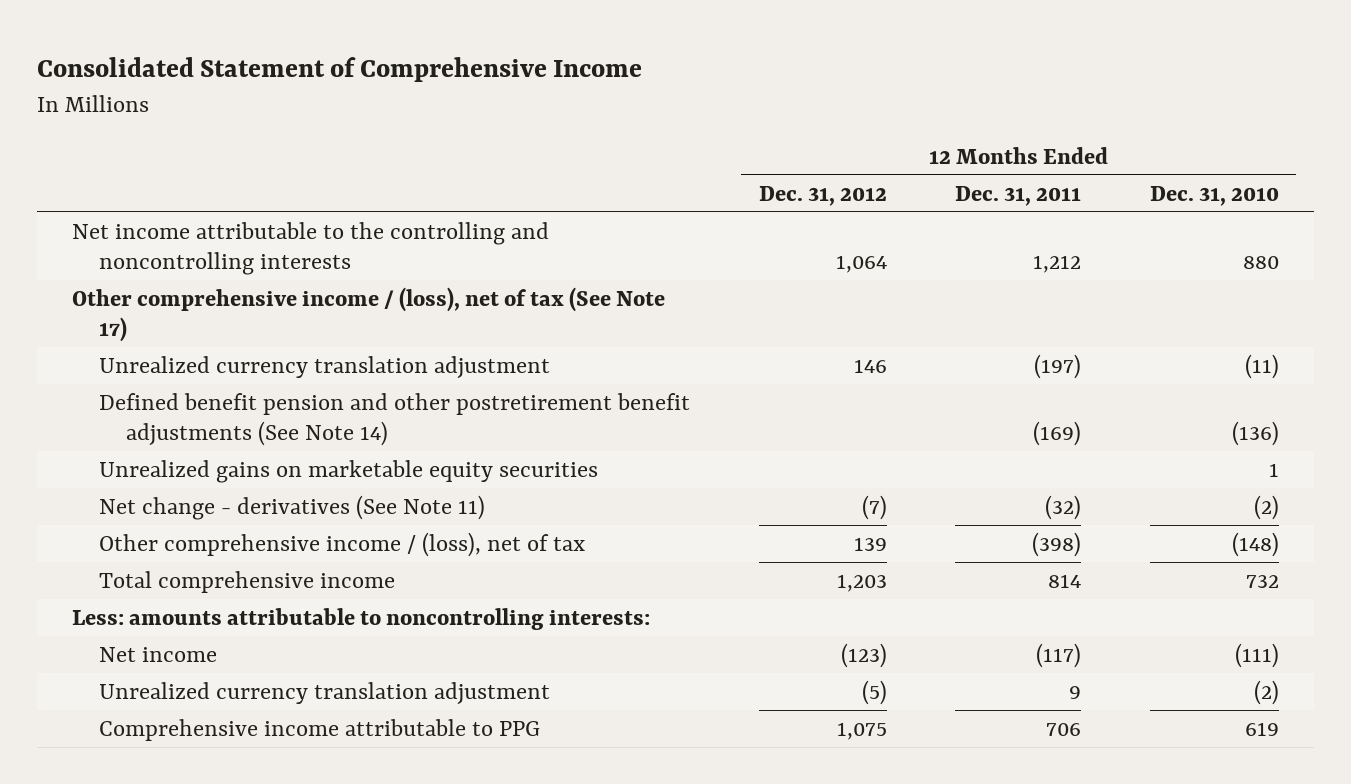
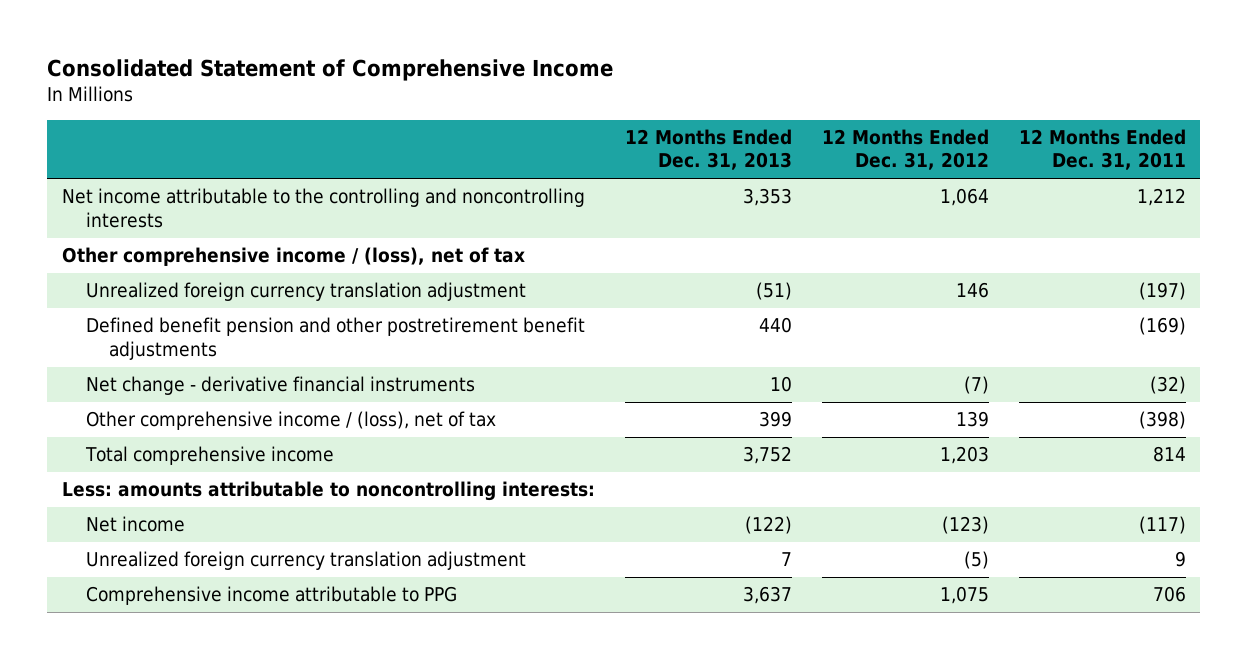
[1150,185,1280,206] Dec. 31, 2010 -> none
none -> [624,128,792,171] 12 Months Ended Dec. 31, 2013
[98,459,598,483] Unrealized gains on marketable equity securities -> none
[71,286,665,343] Other comprehensive income / (loss), net of tax (See Note 17) -> [62,247,526,267] Other comprehensive income / (loss), net of tax
[98,355,550,378] Unrealized currency translation adjustment -> [85,282,526,302] Unrealized foreign currency translation adjustment
[98,392,690,447] Defined benefit pension and other postretirement benefit adjustments (See Note 14) -> [85,317,585,360] Defined benefit pension and other postretirement benefit adjustments
[98,494,485,520] Net change - derivatives (See Note 11) -> [85,376,475,396] Net change - derivative financial instruments
[98,681,550,704] Unrealized currency translation adjustment -> [85,551,526,571] Unrealized foreign currency translation adjustment

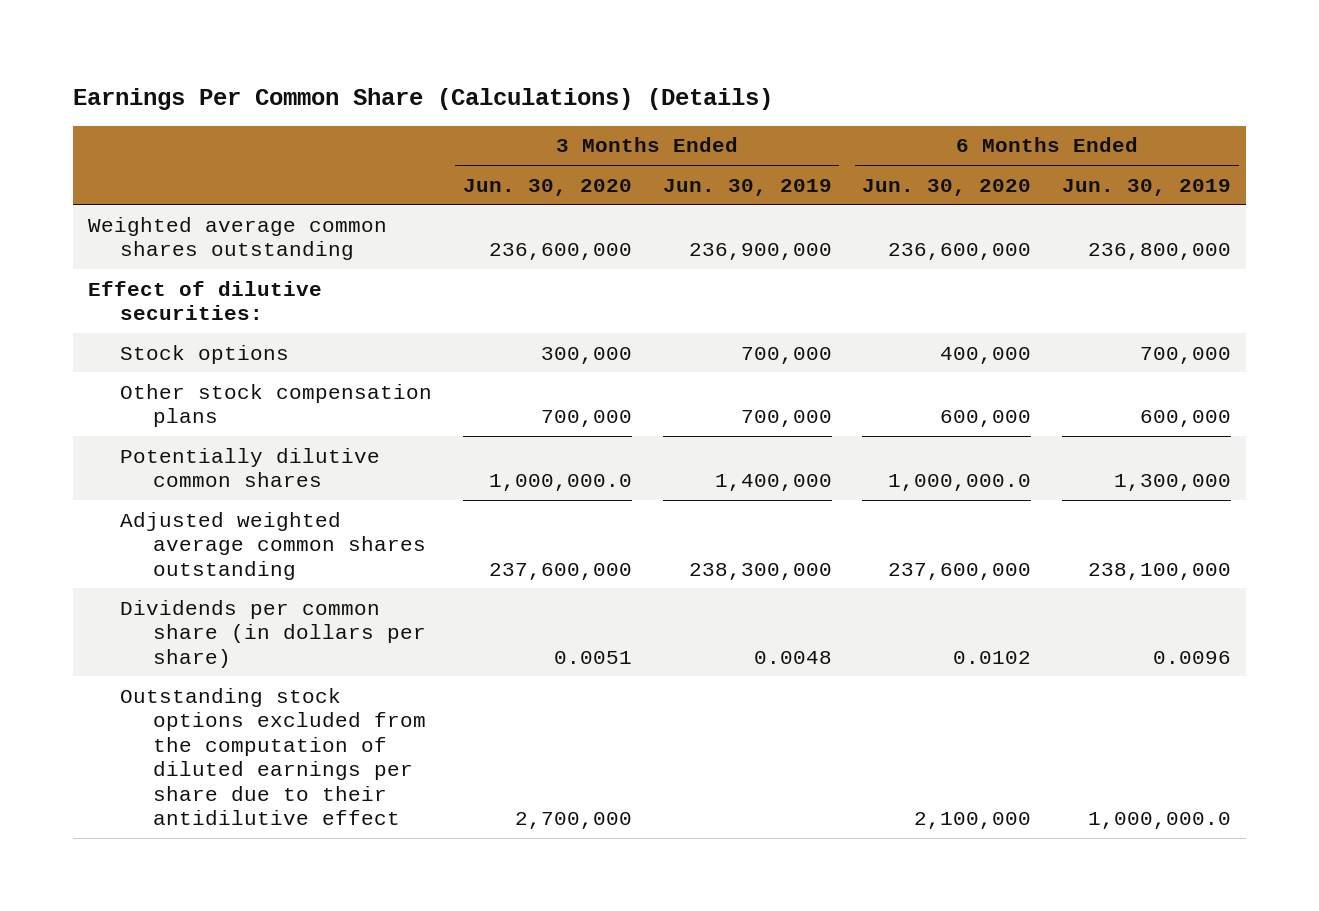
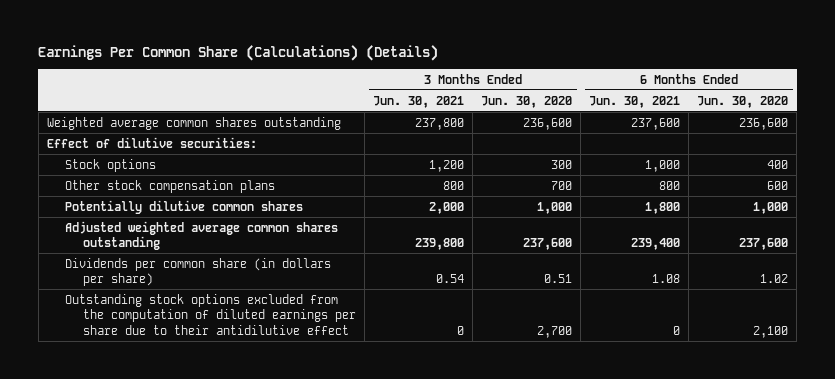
[662,178,832,196] Jun. 30, 2019 -> none
[1062,178,1232,196] Jun. 30, 2019 -> none
none -> [373,95,465,108] Jun. 30, 2021
none -> [589,95,681,108] Jun. 30, 2021
[488,243,632,261] 236,600,000 -> [523,117,573,130] 236,600
[888,243,1032,261] 236,600,000 -> [739,117,789,130] 236,600
[540,346,632,364] 300,000 -> [551,159,573,169] 300
[940,346,1032,364] 400,000 -> [767,159,789,169] 400
[540,410,632,428] 700,000 -> [551,180,573,190] 700
[940,410,1032,428] 600,000 -> [767,180,789,190] 600
[488,474,632,492] 1,000,000.0 -> [537,201,573,214] 1,000
[888,474,1032,492] 1,000,000.0 -> [753,201,789,214] 1,000
[488,562,632,580] 237,600,000 -> [523,238,573,251] 237,600
[888,562,1032,580] 237,600,000 -> [739,238,789,251] 237,600
[553,650,632,664] 0.0051 -> [544,274,573,284] 0.51
[953,650,1032,664] 0.0102 -> [760,274,789,284] 1.02
[514,812,632,830] 2,700,000 -> [537,325,573,338] 2,700
[914,812,1032,830] 2,100,000 -> [753,325,789,338] 2,100

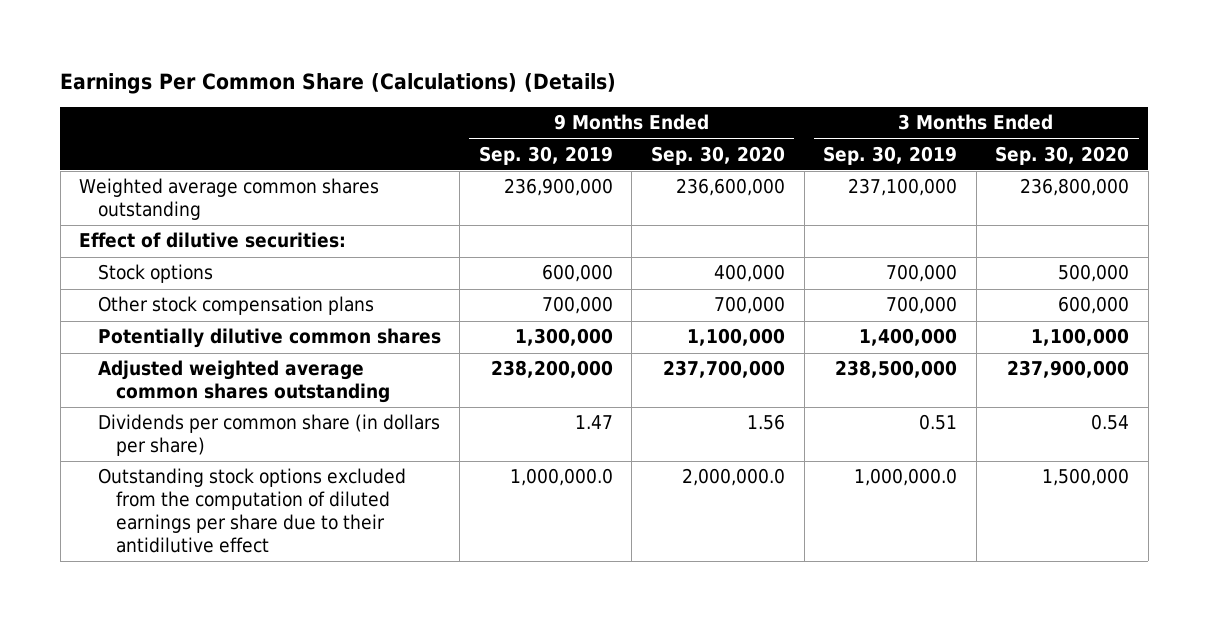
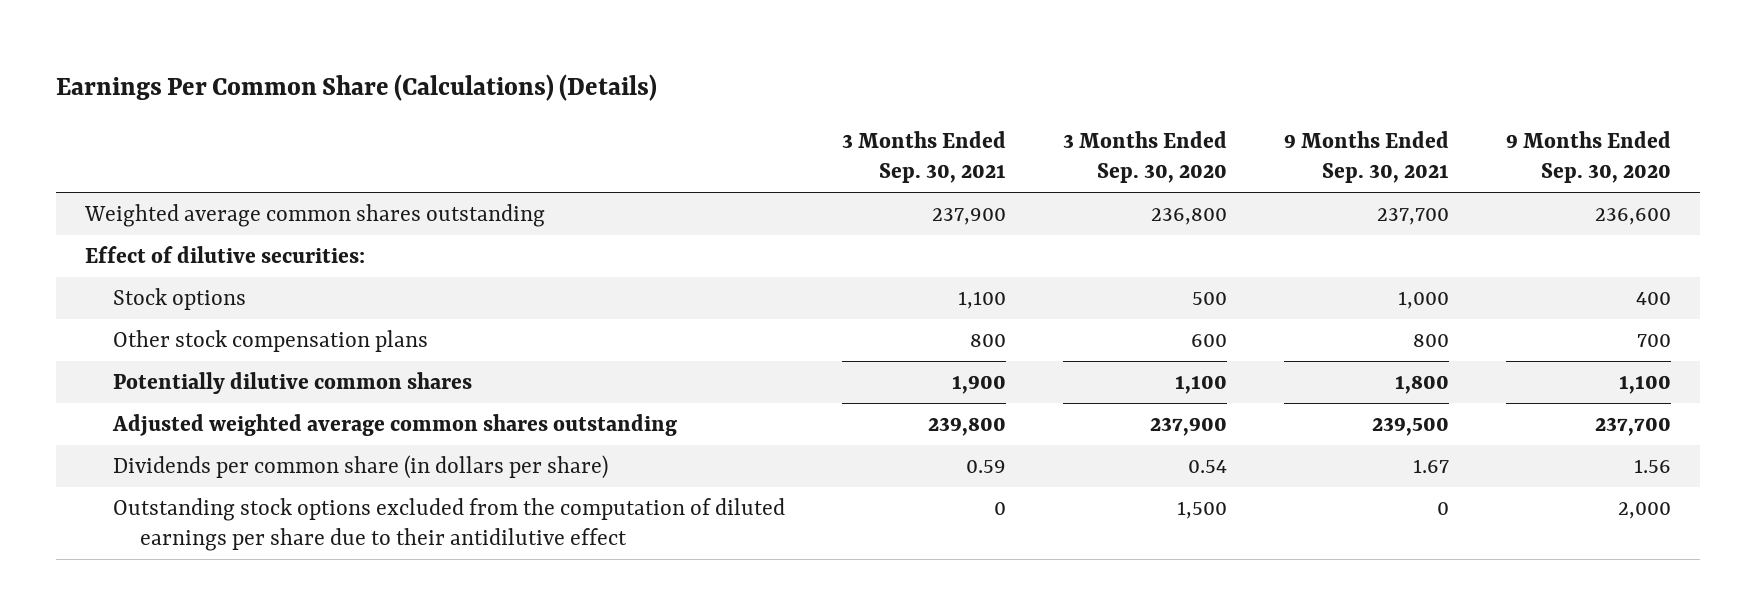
[478,145,613,165] Sep. 30, 2019 -> none
[823,145,958,165] Sep. 30, 2019 -> none
none -> [841,131,1006,184] 3 Months Ended Sep. 30, 2021
none -> [1284,131,1450,184] 9 Months Ended Sep. 30, 2021
[675,178,785,197] 236,600,000 -> [1595,207,1672,225] 236,600
[1020,178,1130,197] 236,800,000 -> [1150,207,1227,225] 236,800
[713,264,785,283] 400,000 -> [1636,291,1672,305] 400
[1058,264,1130,283] 500,000 -> [1191,291,1227,305] 500
[713,296,785,315] 700,000 -> [1637,333,1672,347] 700
[1058,296,1130,315] 600,000 -> [1190,333,1227,347] 600
[686,328,785,347] 1,100,000 -> [1619,374,1672,394] 1,100
[1031,328,1130,347] 1,100,000 -> [1174,374,1227,394] 1,100
[662,360,785,379] 237,700,000 -> [1595,416,1672,436] 237,700
[1007,360,1130,379] 237,900,000 -> [1149,416,1227,436] 237,900
[681,468,785,487] 2,000,000.0 -> [1618,501,1672,519] 2,000
[1042,468,1130,487] 1,500,000 -> [1176,500,1227,519] 1,500

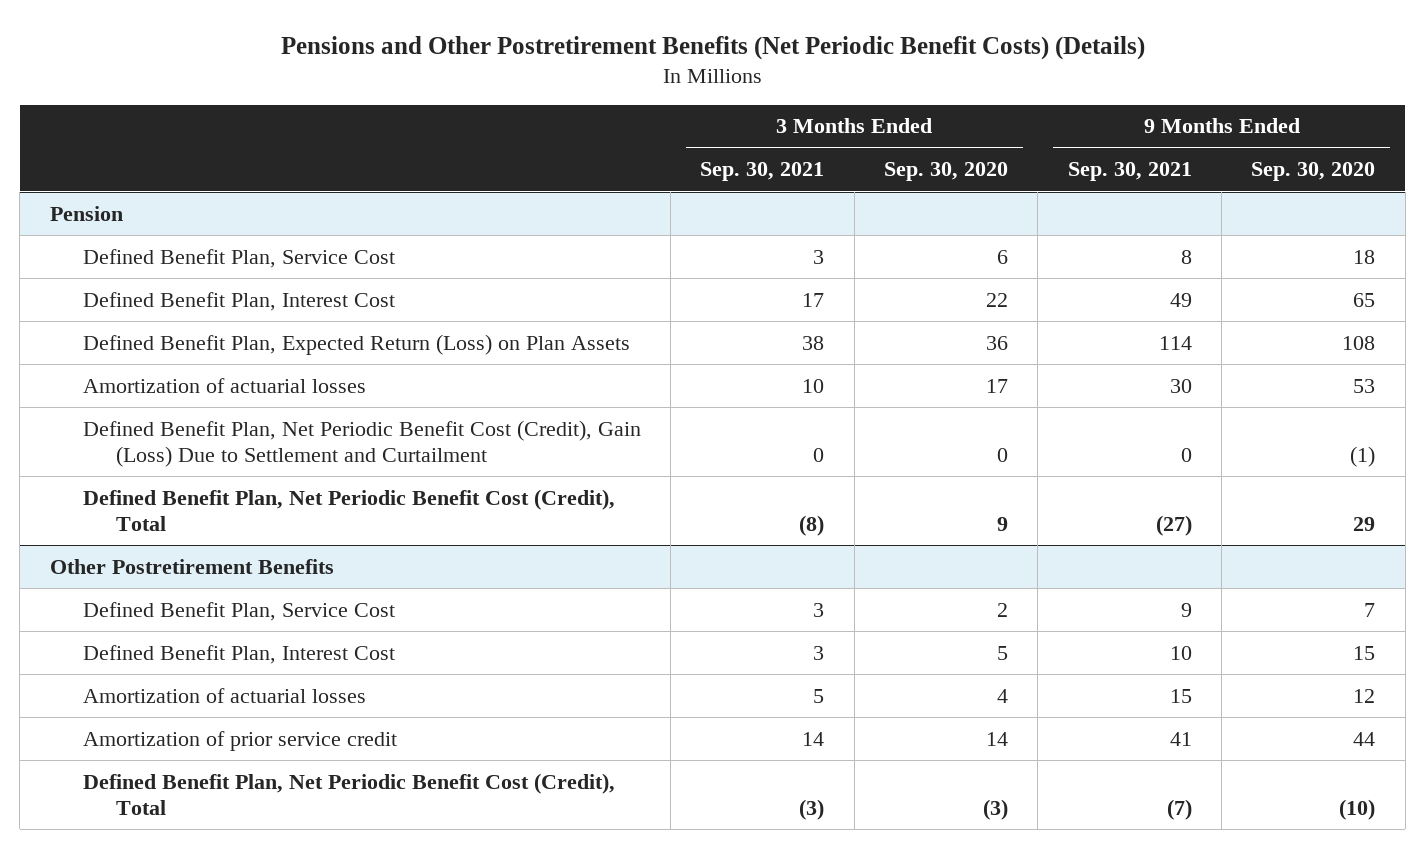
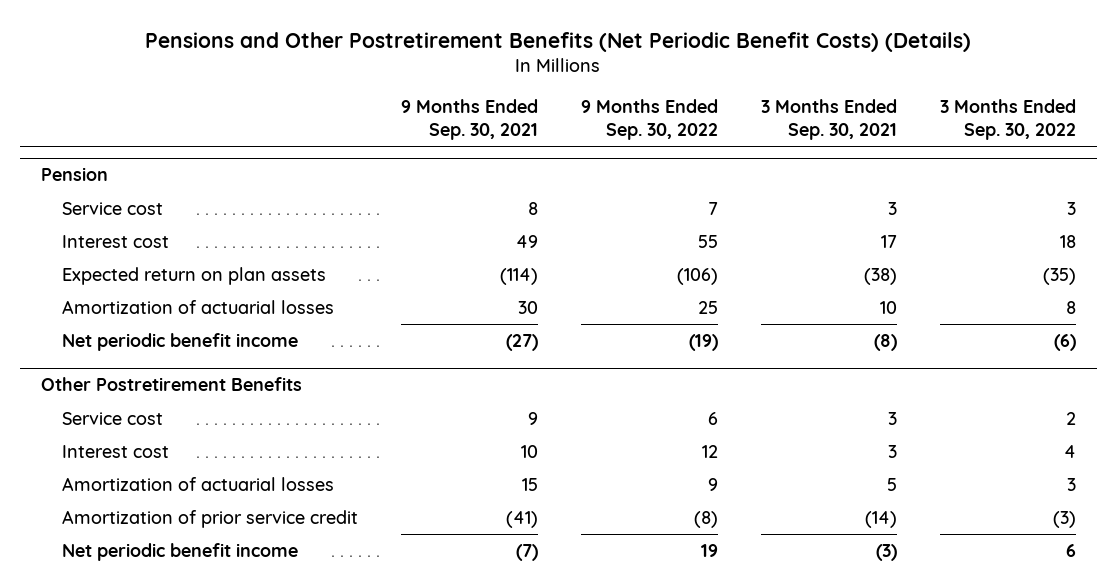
[884,162,1009,182] Sep. 30, 2020 -> none
[1251,162,1376,182] Sep. 30, 2020 -> none
none -> [581,99,719,140] 9 Months Ended Sep. 30, 2022
none -> [939,99,1076,140] 3 Months Ended Sep. 30, 2022
[82,248,395,268] Defined Benefit Plan, Service Cost -> [62,202,164,216] Service cost
[82,291,395,311] Defined Benefit Plan, Interest Cost -> [62,235,170,249] Interest cost
[82,333,630,355] Defined Benefit Plan, Expected Return (Loss) on Plan Assets -> [62,267,327,286] Expected return on plan assets
[802,335,825,350] 38 -> [864,268,898,286] (38)
[1158,335,1192,350] 114 -> [500,268,539,286] (114)
[82,419,641,467] Defined Benefit Plan, Net Periodic Benefit Cost (Credit), Gain (Loss) Due to Settlement and Curtailment -> none
[82,488,615,531] Defined Benefit Plan, Net Periodic Benefit Cost (Credit), Total -> [62,333,299,352] Net periodic benefit income
[82,601,395,621] Defined Benefit Plan, Service Cost -> [62,412,164,426] Service cost
[82,644,395,664] Defined Benefit Plan, Interest Cost -> [62,445,170,459] Interest cost
[802,731,825,746] 14 -> [865,511,898,529] (14)
[1169,731,1192,746] 41 -> [506,511,539,529] (41)
[82,772,615,815] Defined Benefit Plan, Net Periodic Benefit Cost (Credit), Total -> [62,543,299,562] Net periodic benefit income

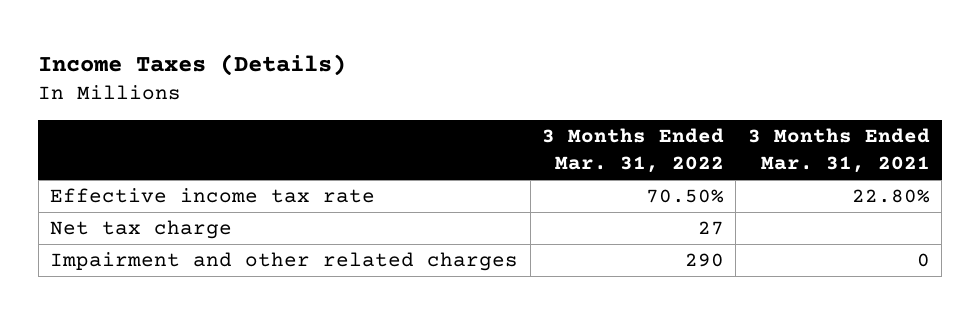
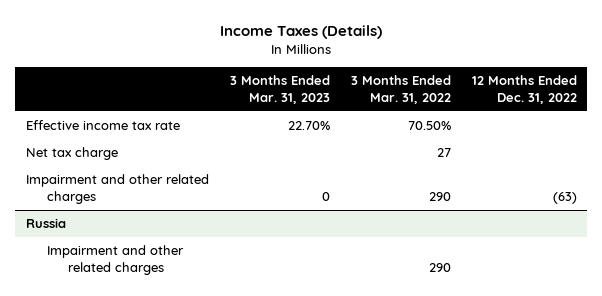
[747,128,930,174] 3 Months Ended Mar. 31, 2021 -> none
none -> [229,75,330,105] 3 Months Ended Mar. 31, 2023
none -> [471,75,577,105] 12 Months Ended Dec. 31, 2022
none -> [25,218,66,229] Russia
none -> [46,245,184,276] Impairment and other related charges

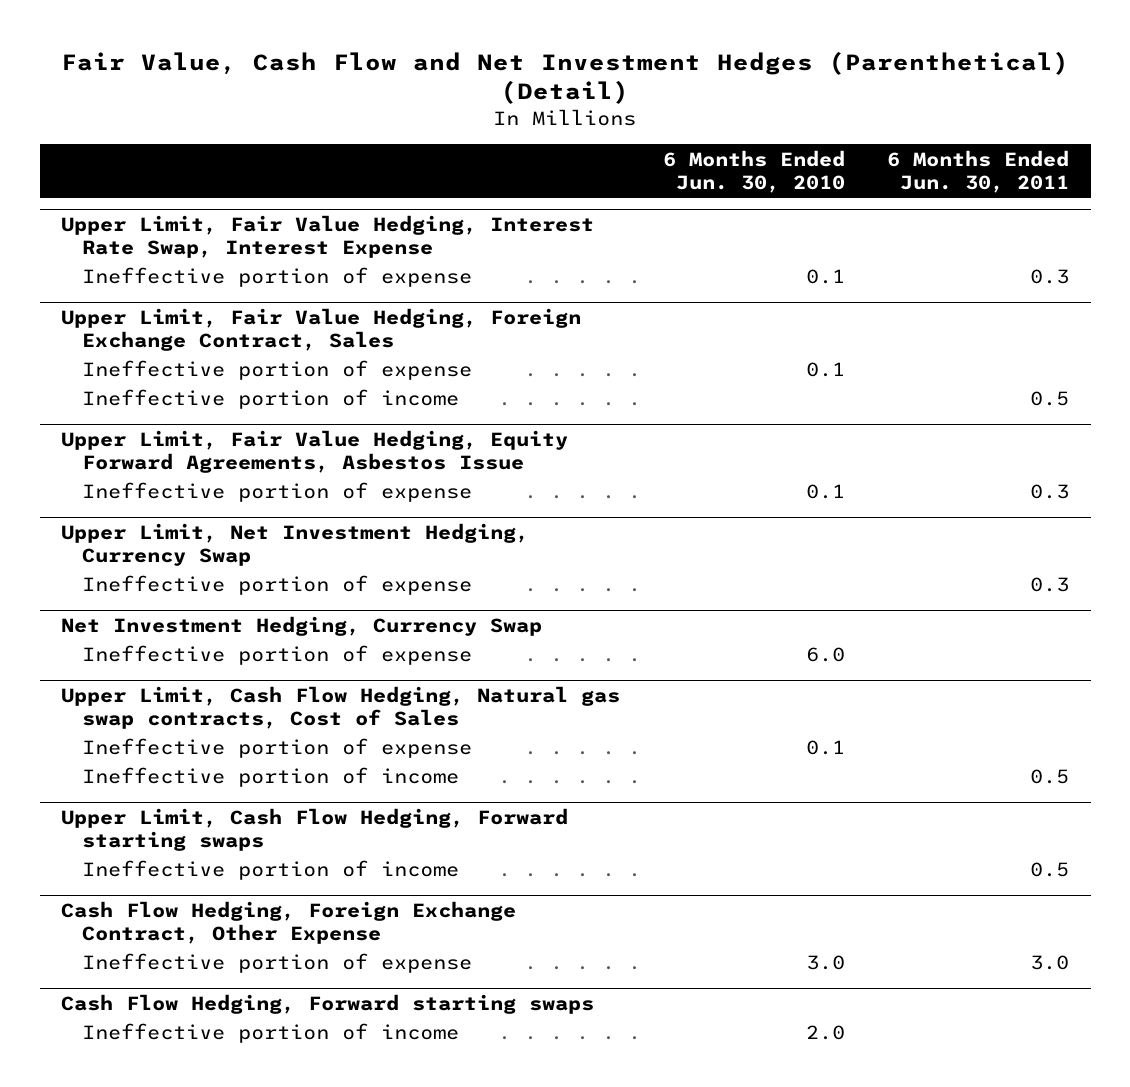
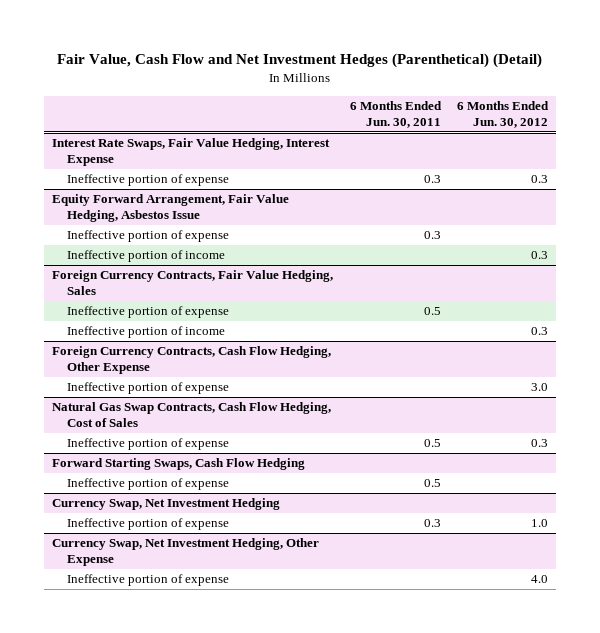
[662,149,845,194] 6 Months Ended Jun. 30, 2010 -> none
none -> [457,100,550,129] 6 Months Ended Jun. 30, 2012
[82,267,473,288] Ineffective portion of expense -> none
[61,308,582,352] Upper Limit, Fair Value Hedging, Foreign Exchange Contract, Sales -> none
[82,360,473,381] Ineffective portion of expense -> none
[82,389,460,410] Ineffective portion of income -> none
[61,430,569,474] Upper Limit, Fair Value Hedging, Equity Forward Agreements, Asbestos Issue -> none
[61,215,595,259] Upper Limit, Fair Value Hedging, Interest Rate Swap, Interest Expense -> [52,138,331,167] Interest Rate Swaps, Fair Value Hedging, Interest Expense
[61,523,530,567] Upper Limit, Net Investment Hedging, Currency Swap -> none
none -> [52,194,290,223] Equity Forward Arrangement, Fair Value Hedging, Asbestos Issue
[61,616,543,637] Net Investment Hedging, Currency Swap -> none
none -> [66,250,225,263] Ineffective portion of income
none -> [52,270,334,296] Foreign Currency Contracts, Fair Value Hedging, Sales
none -> [66,306,229,319] Ineffective portion of expense
none -> [66,326,225,339] Ineffective portion of income
none -> [52,346,332,375] Foreign Currency Contracts, Cash Flow Hedging, Other Expense
[61,686,621,730] Upper Limit, Cash Flow Hedging, Natural gas swap contracts, Cost of Sales -> [52,402,332,428] Natural Gas Swap Contracts, Cash Flow Hedging, Cost of Sales
none -> [66,438,229,451] Ineffective portion of expense
none -> [52,458,306,471] Forward Starting Swaps, Cash Flow Hedging
none -> [66,478,229,491] Ineffective portion of expense
none -> [52,498,281,511] Currency Swap, Net Investment Hedging
none -> [66,518,229,531] Ineffective portion of expense
none -> [52,538,320,567] Currency Swap, Net Investment Hedging, Other Expense
[82,767,460,788] Ineffective portion of income -> none
[61,808,569,852] Upper Limit, Cash Flow Hedging, Forward starting swaps -> none
[82,860,460,881] Ineffective portion of income -> none
[61,901,517,945] Cash Flow Hedging, Foreign Exchange Contract, Other Expense -> none
[82,953,473,974] Ineffective portion of expense -> none
[61,994,595,1015] Cash Flow Hedging, Forward starting swaps -> none
[82,1023,460,1044] Ineffective portion of income -> none

